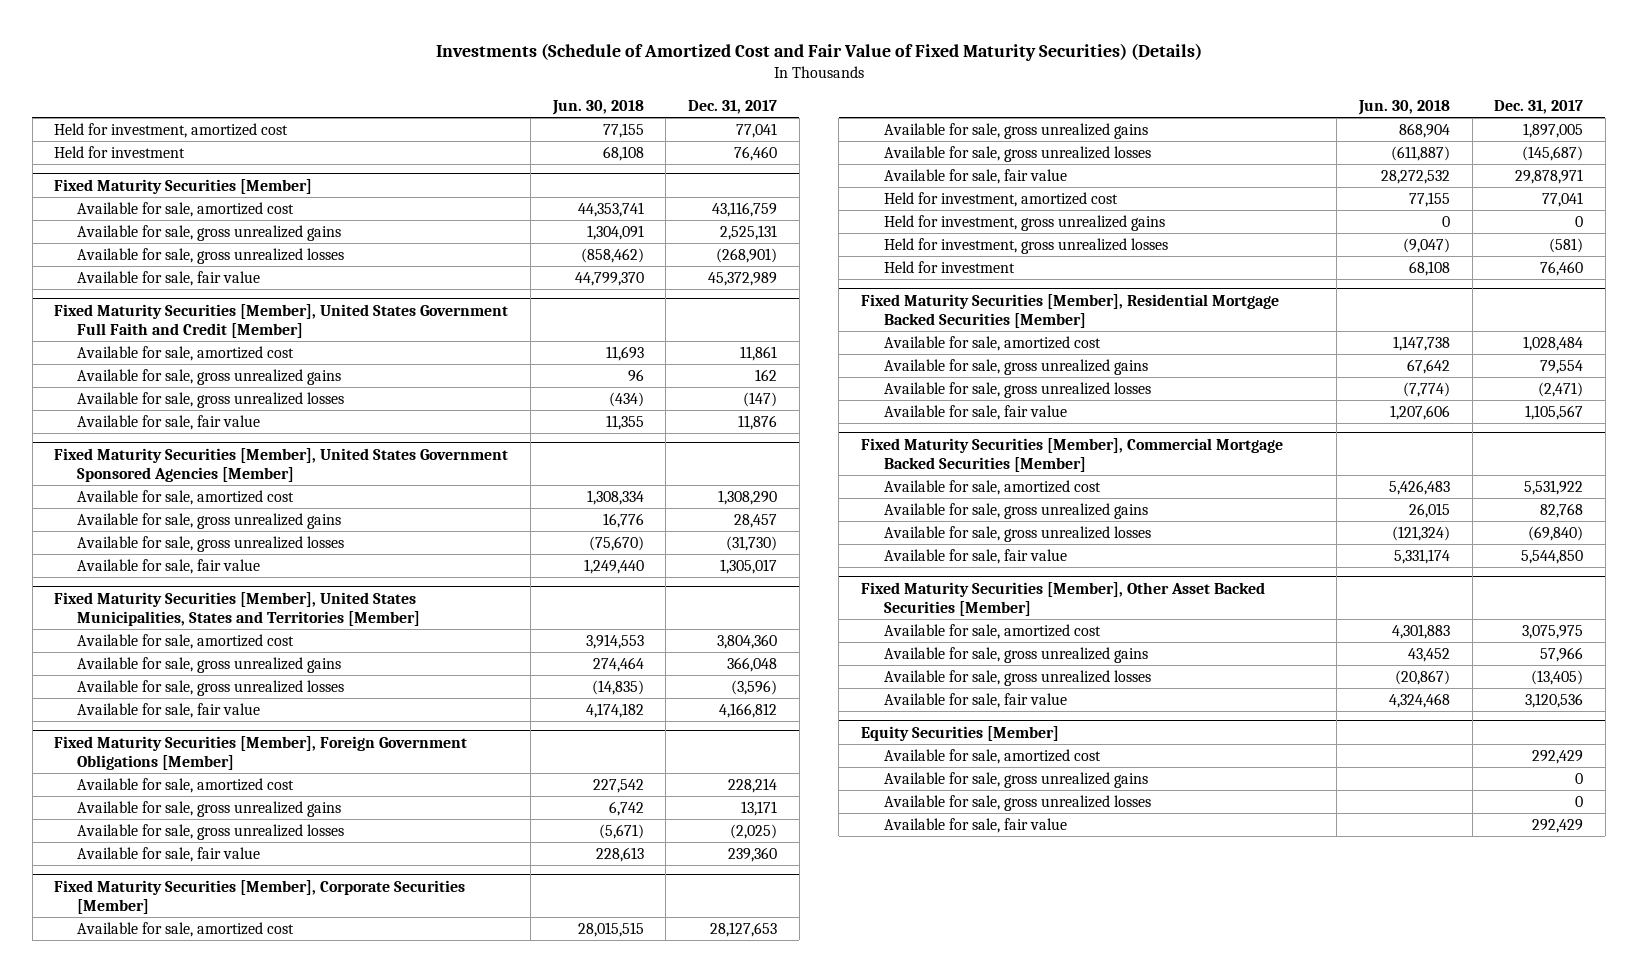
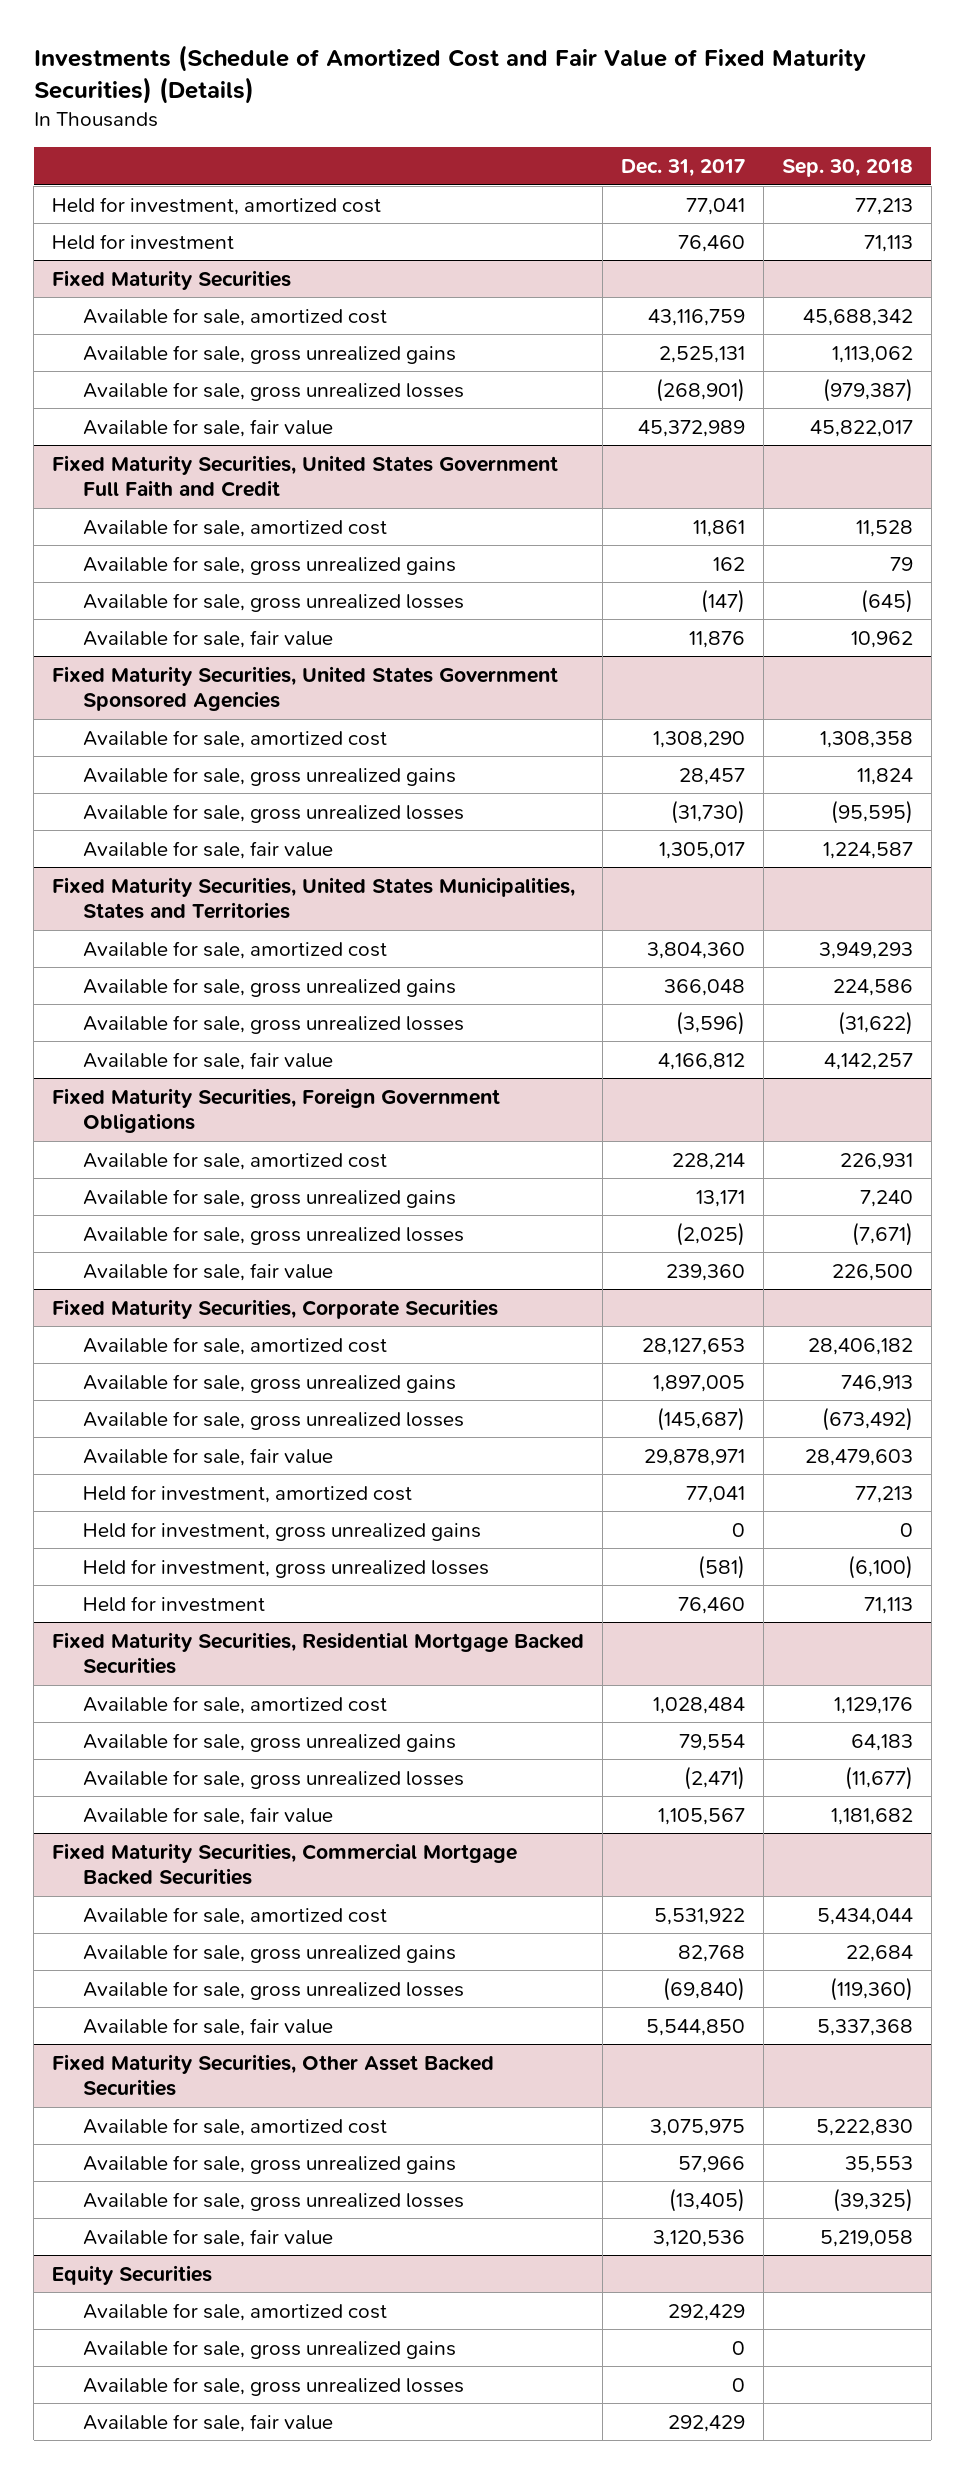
[551,99,644,115] Jun. 30, 2018 -> none
none -> [782,159,914,178] Sep. 30, 2018
[54,178,313,194] Fixed Maturity Securities [Member] -> [52,269,292,290] Fixed Maturity Securities
[54,303,509,338] Fixed Maturity Securities [Member], United States Government Full Faith and Credit [Member] -> [52,454,559,498] Fixed Maturity Securities, United States Government Full Faith and Credit
[54,447,509,482] Fixed Maturity Securities [Member], United States Government Sponsored Agencies [Member] -> [52,665,559,712] Fixed Maturity Securities, United States Government Sponsored Agencies
[54,591,421,626] Fixed Maturity Securities [Member], United States Municipalities, States and Territories [Member] -> [52,876,576,920] Fixed Maturity Securities, United States Municipalities, States and Territories
[54,735,468,770] Fixed Maturity Securities [Member], Foreign Government Obligations [Member] -> [52,1087,501,1134] Fixed Maturity Securities, Foreign Government Obligations
[54,879,466,914] Fixed Maturity Securities [Member], Corporate Securities [Member] -> [52,1298,499,1319] Fixed Maturity Securities, Corporate Securities
[860,293,1279,328] Fixed Maturity Securities [Member], Residential Mortgage Backed Securities [Member] -> [52,1631,585,1675] Fixed Maturity Securities, Residential Mortgage Backed Securities
[860,437,1283,472] Fixed Maturity Securities [Member], Commercial Mortgage Backed Securities [Member] -> [52,1842,518,1886] Fixed Maturity Securities, Commercial Mortgage Backed Securities
[860,581,1265,616] Fixed Maturity Securities [Member], Other Asset Backed Securities [Member] -> [52,2053,495,2097] Fixed Maturity Securities, Other Asset Backed Securities
[860,725,1059,741] Equity Securities [Member] -> [52,2264,213,2285] Equity Securities

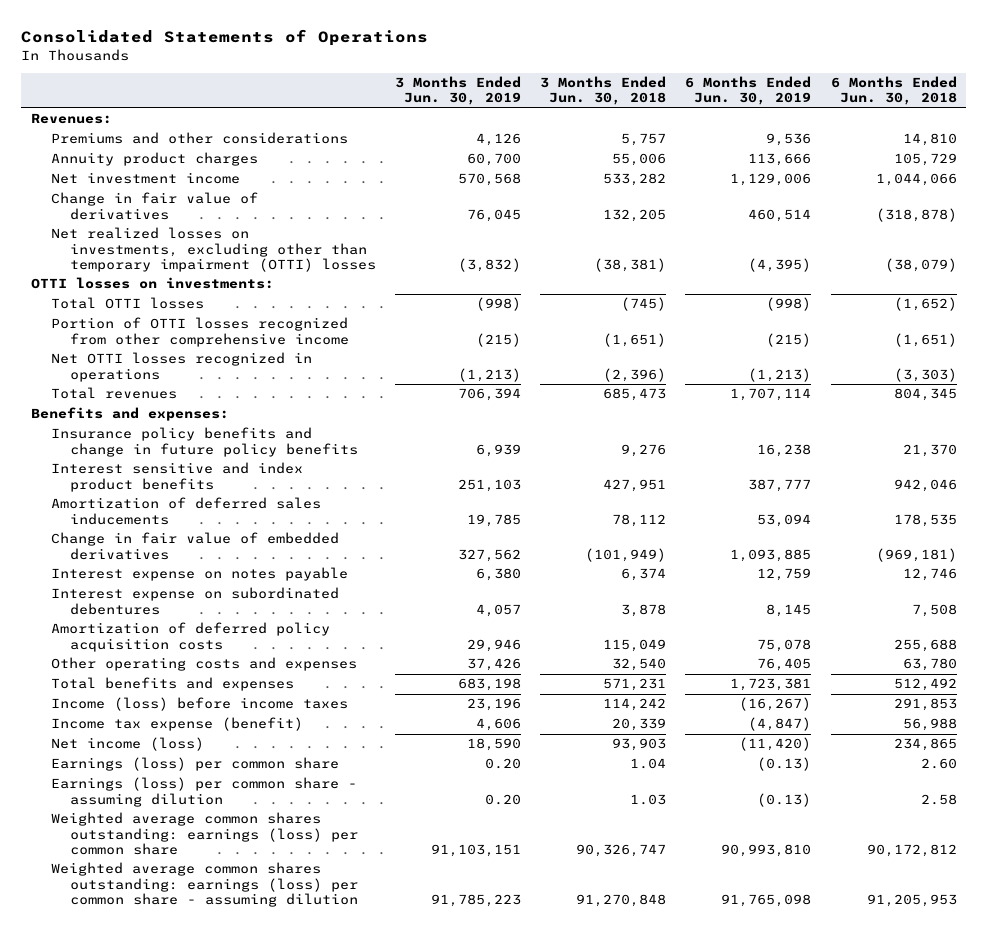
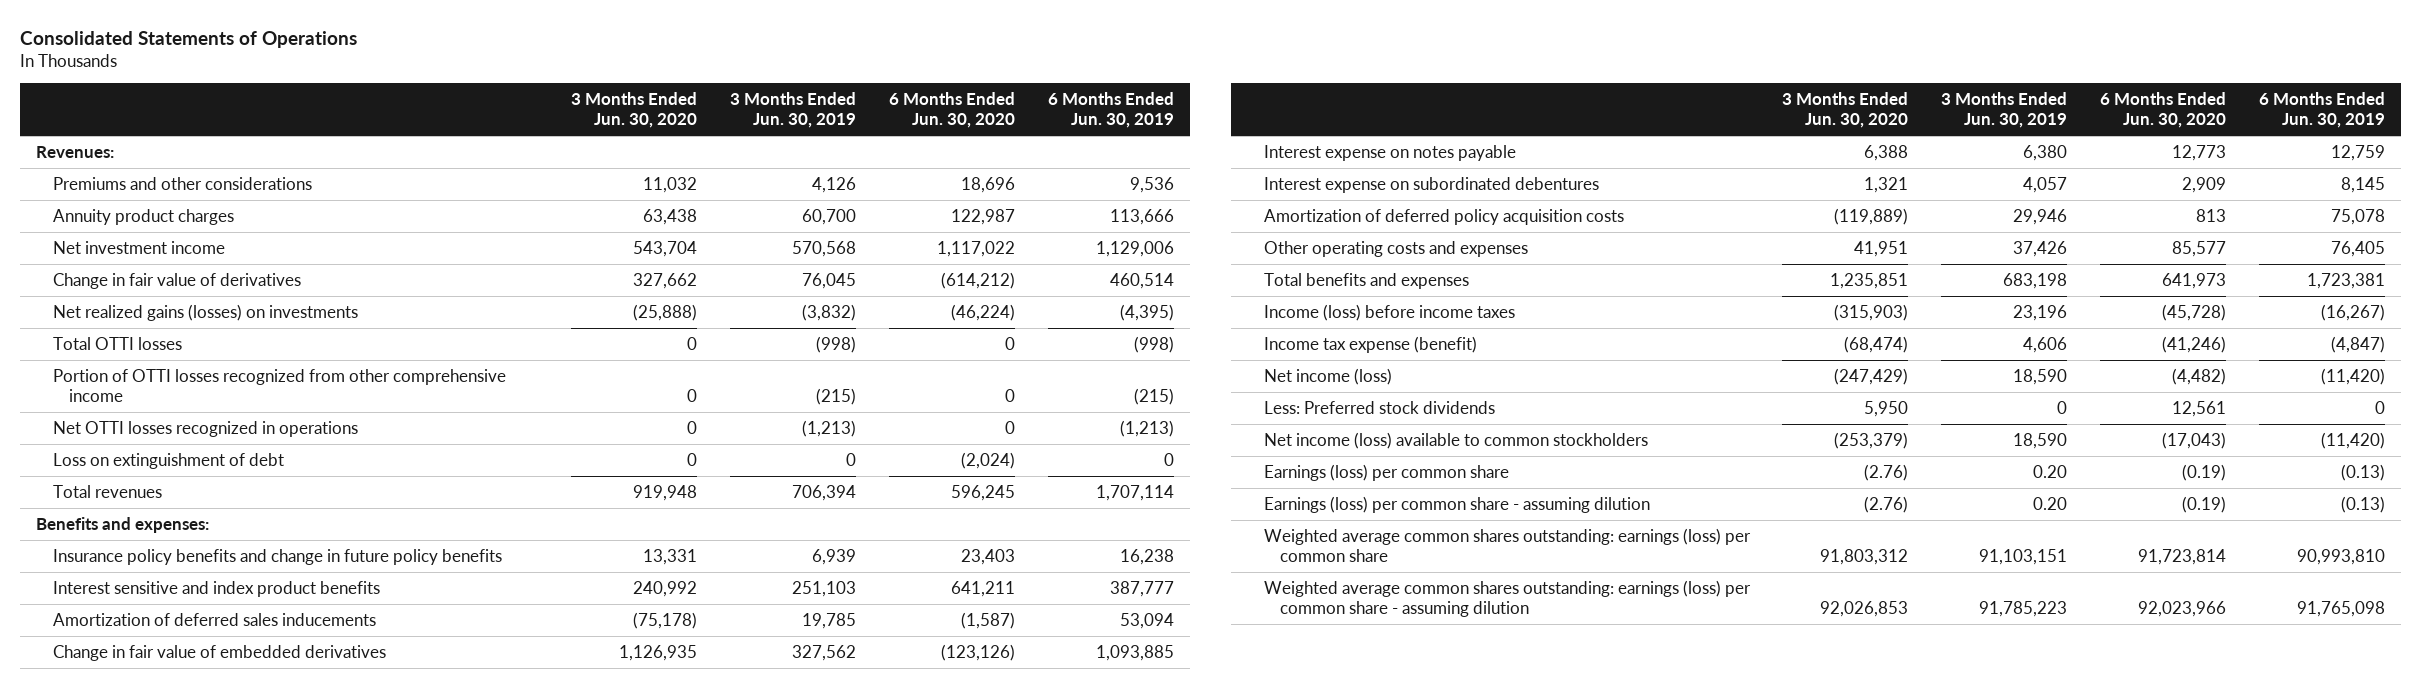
[540,76,667,106] 3 Months Ended Jun. 30, 2018 -> none
[830,76,957,106] 6 Months Ended Jun. 30, 2018 -> none
none -> [571,92,698,129] 3 Months Ended Jun. 30, 2020
none -> [888,92,1015,129] 6 Months Ended Jun. 30, 2020
[31,277,275,290] OTTI losses on investments: -> none
[50,227,377,273] Net realized losses on investments, excluding other than temporary impairment (OTTI) losses -> [52,303,358,321] Net realized gains (losses) on investments
none -> [52,452,284,469] Loss on extinguishment of debt
none -> [1263,400,1495,414] Less: Preferred stock dividends
none -> [1263,431,1648,449] Net income (loss) available to common stockholders

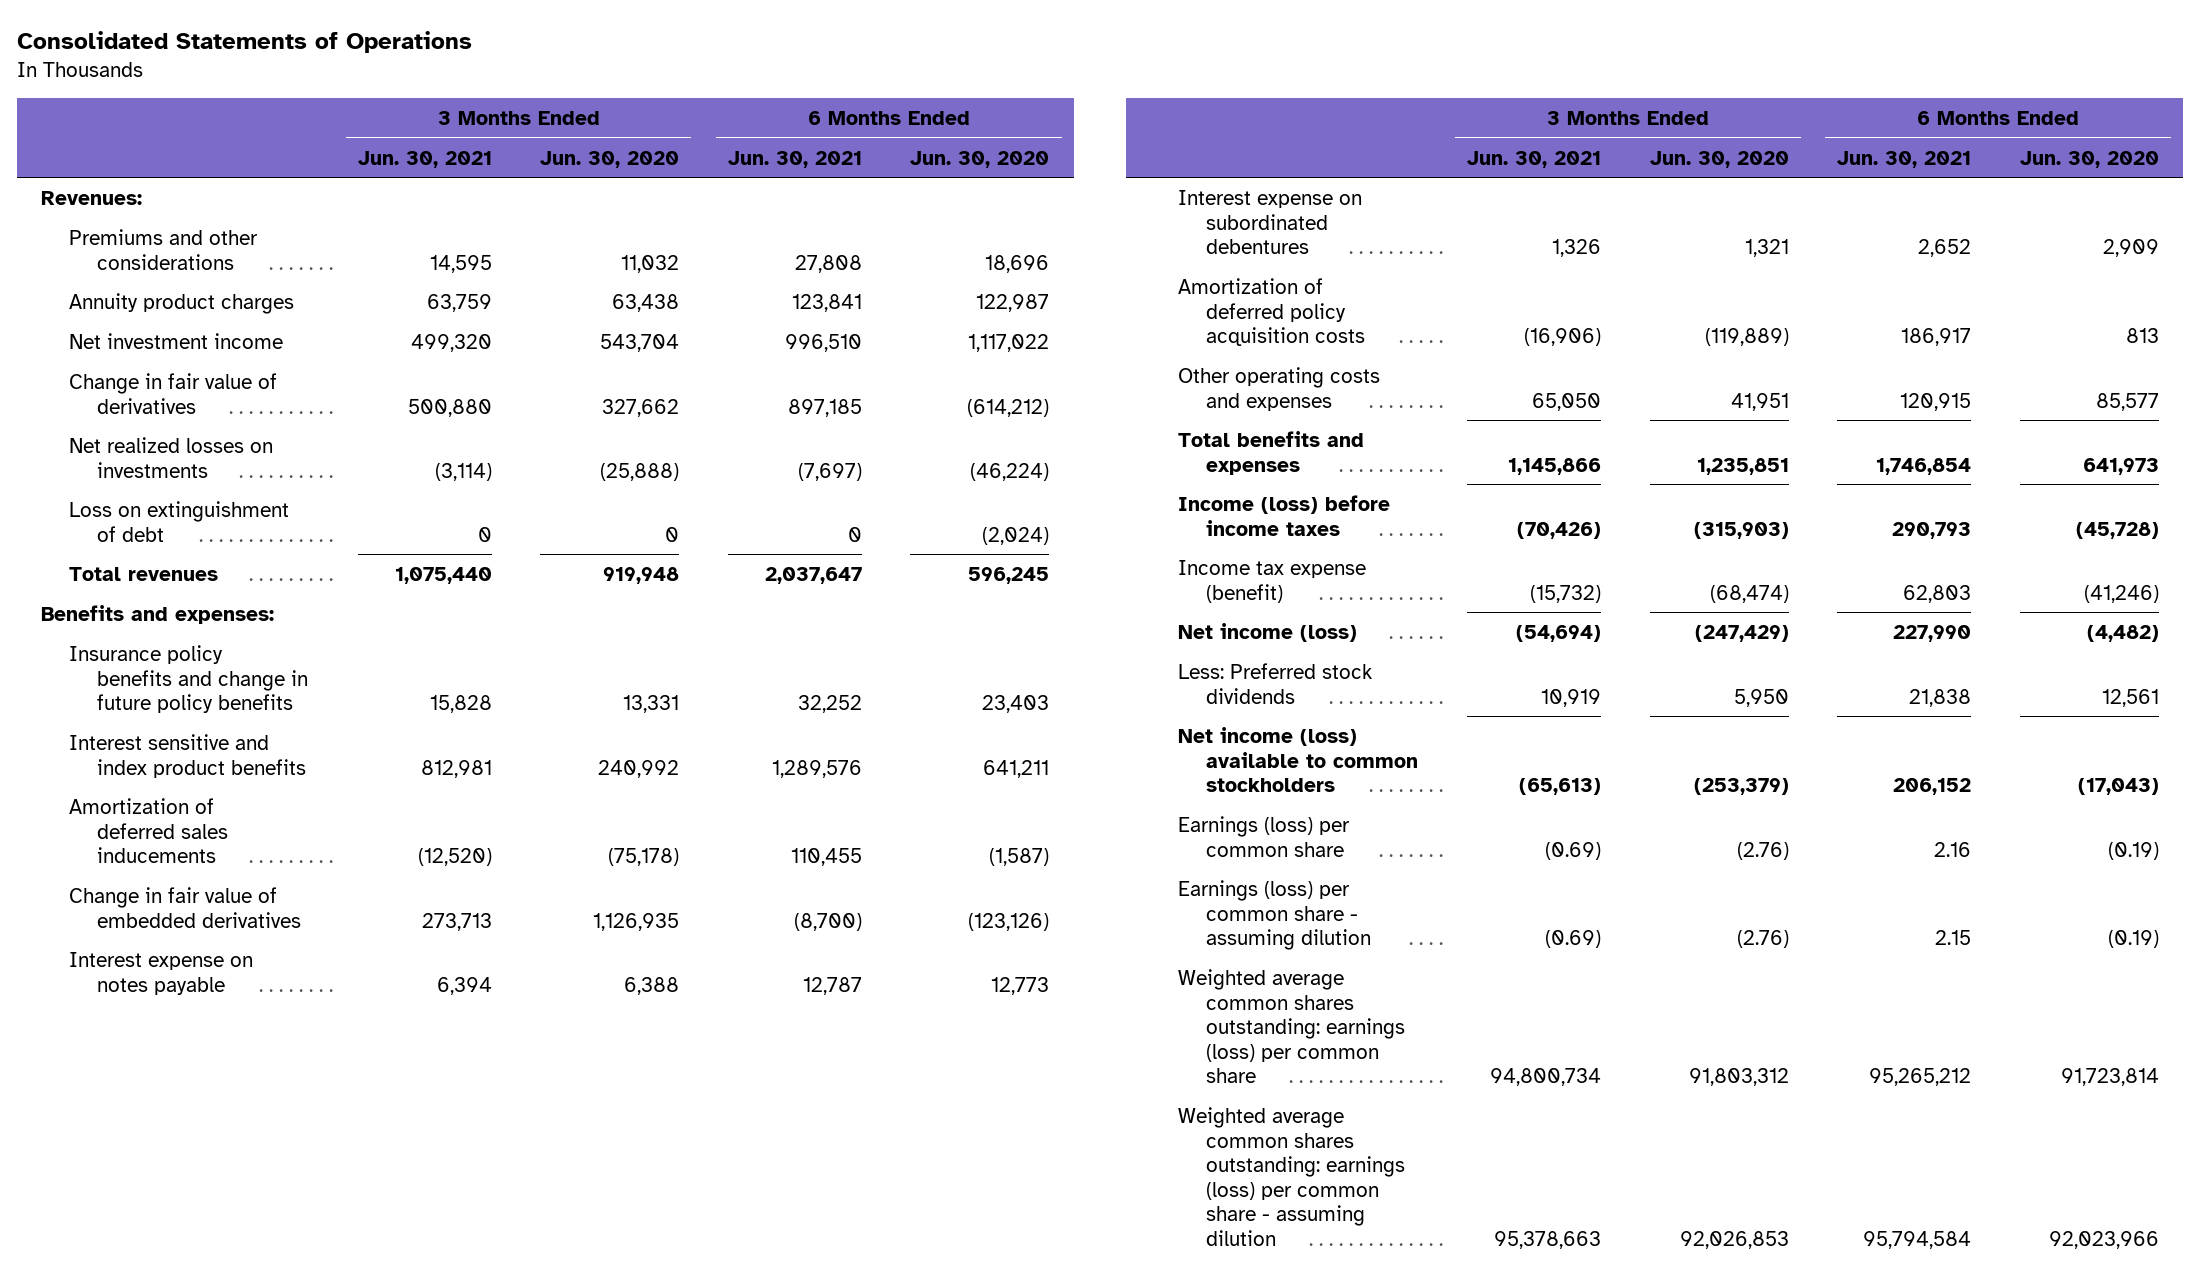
[730,92,857,129] 3 Months Ended Jun. 30, 2019 -> none
[1047,92,1174,129] 6 Months Ended Jun. 30, 2019 -> none
none -> [357,150,492,168] Jun. 30, 2021
none -> [727,150,862,168] Jun. 30, 2021
[52,336,182,350] Total OTTI losses -> none
[52,368,506,402] Portion of OTTI losses recognized from other comprehensive income -> none
[52,420,358,437] Net OTTI losses recognized in operations -> none
[52,303,358,321] Net realized gains (losses) on investments -> [69,436,274,478] Net realized losses on investments

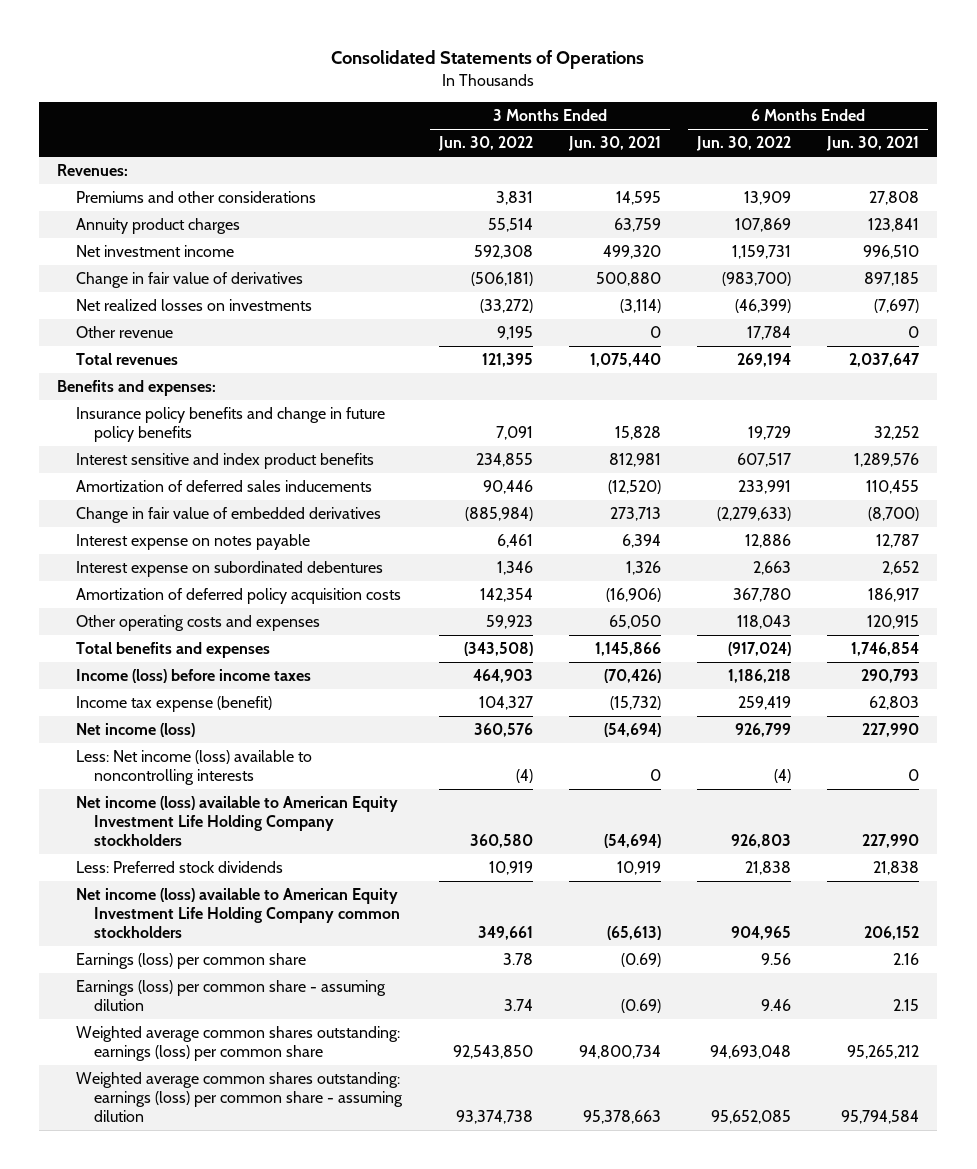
[540,150,680,168] Jun. 30, 2020 -> none
[910,150,1050,168] Jun. 30, 2020 -> none
none -> [437,136,533,152] Jun. 30, 2022
none -> [695,136,791,152] Jun. 30, 2022
[69,500,290,542] Loss on extinguishment of debt -> none
none -> [75,326,173,339] Other revenue
none -> [75,750,312,786] Less: Net income (loss) available to noncontrolling interests
none -> [75,796,398,846] Net income (loss) available to American Equity Investment Life Holding Company stockholders
[1178,726,1419,793] Net income (loss) available to common stockholders -> [75,888,401,938] Net income (loss) available to American Equity Investment Life Holding Company common stockholders

